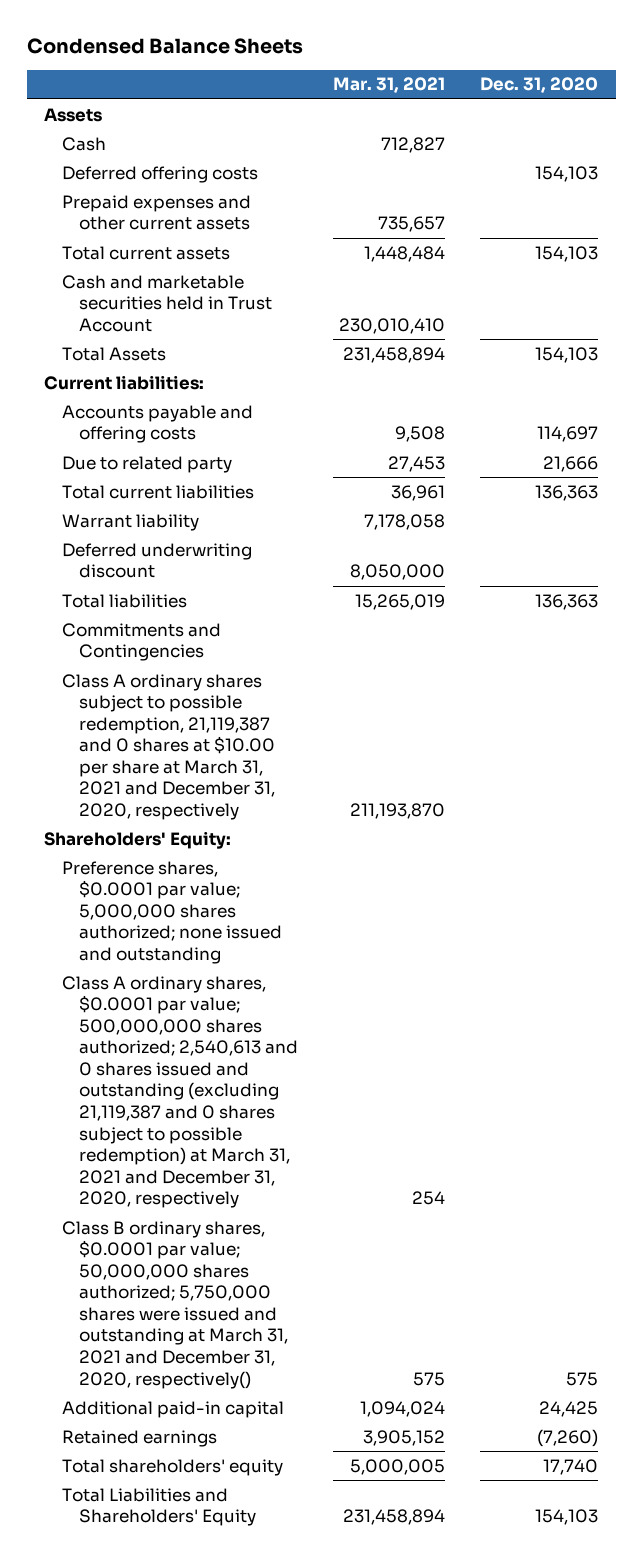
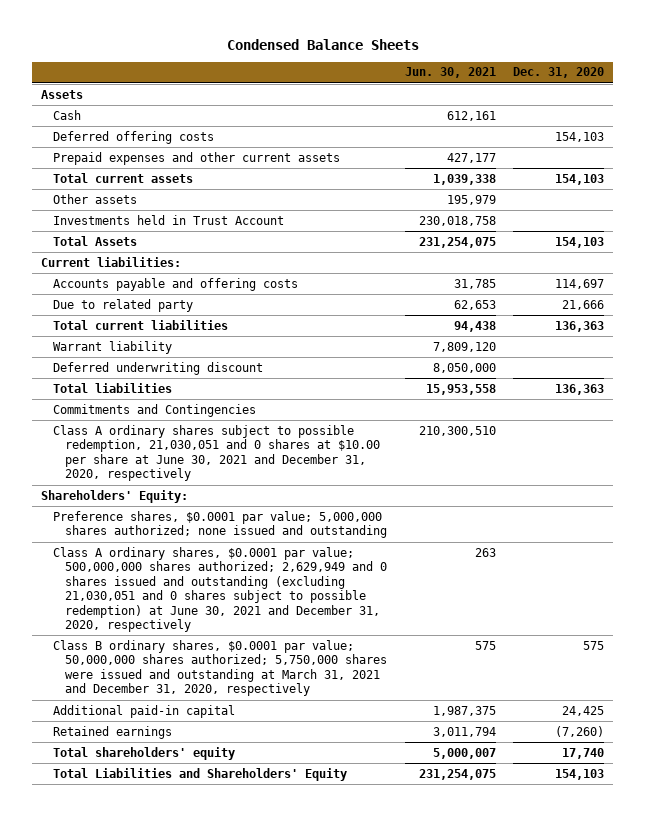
[333,77,446,94] Mar. 31, 2021 -> none
none -> [404,67,496,79] Jun. 30, 2021
none -> [52,193,137,204] Other assets
[61,274,273,332] Cash and marketable securities held in Trust Account -> [52,214,284,225] Investments held in Trust Account
[61,673,276,820] Class A ordinary shares subject to possible redemption, 21,119,387 and 0 shares at $10.00 per share at March 31, 2021 and December 31, 2020, respectively -> [52,424,381,482] Class A ordinary shares subject to possible redemption, 21,030,051 and 0 shares at $10.00 per share at June 30, 2021 and December 31, 2020, respectively
[61,975,299,1209] Class A ordinary shares, $0.0001 par value; 500,000,000 shares authorized; 2,540,613 and 0 shares issued and outstanding (excluding 21,119,387 and 0 shares subject to possible redemption) at March 31, 2021 and December 31, 2020, respectively -> [52,546,388,633] Class A ordinary shares, $0.0001 par value; 500,000,000 shares authorized; 2,629,949 and 0 shares issued and outstanding (excluding 21,030,051 and 0 shares subject to possible redemption) at June 30, 2021 and December 31, 2020, respectively
[61,1220,289,1389] Class B ordinary shares, $0.0001 par value; 50,000,000 shares authorized; 5,750,000 shares were issued and outstanding at March 31, 2021 and December 31, 2020, respectively() -> [52,639,388,697] Class B ordinary shares, $0.0001 par value; 50,000,000 shares authorized; 5,750,000 shares were issued and outstanding at March 31, 2021 and December 31, 2020, respectively

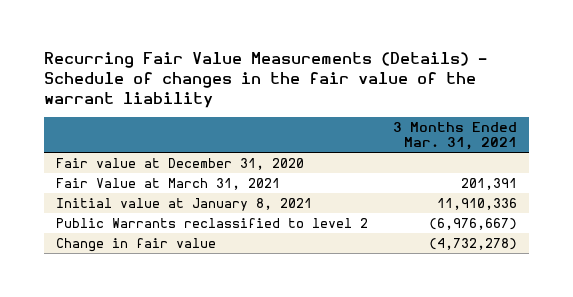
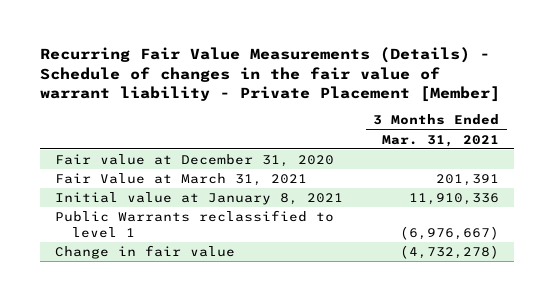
[43,51,487,108] Recurring Fair Value Measurements (Details) - Schedule of changes in the fair value of the warrant liability -> [40,47,501,103] Recurring Fair Value Measurements (Details) - Schedule of changes in the fair value of warrant liability - Private Placement [Member]
[56,218,369,229] Public Warrants reclassified to level 2 -> [55,209,335,239] Public Warrants reclassified to level 1

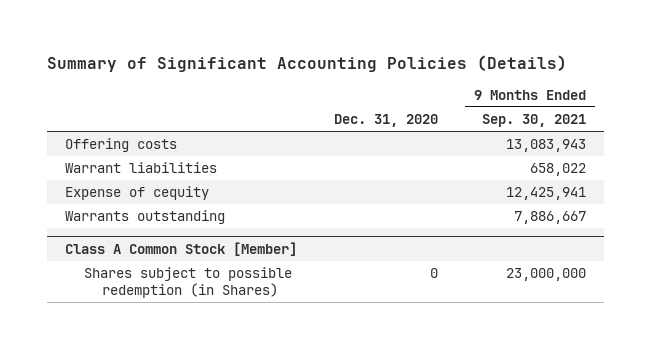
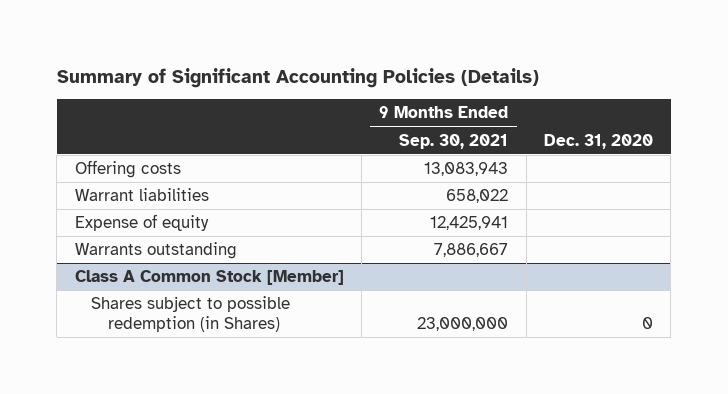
[65,186,210,201] Expense of cequity -> [74,214,209,232] Expense of equity

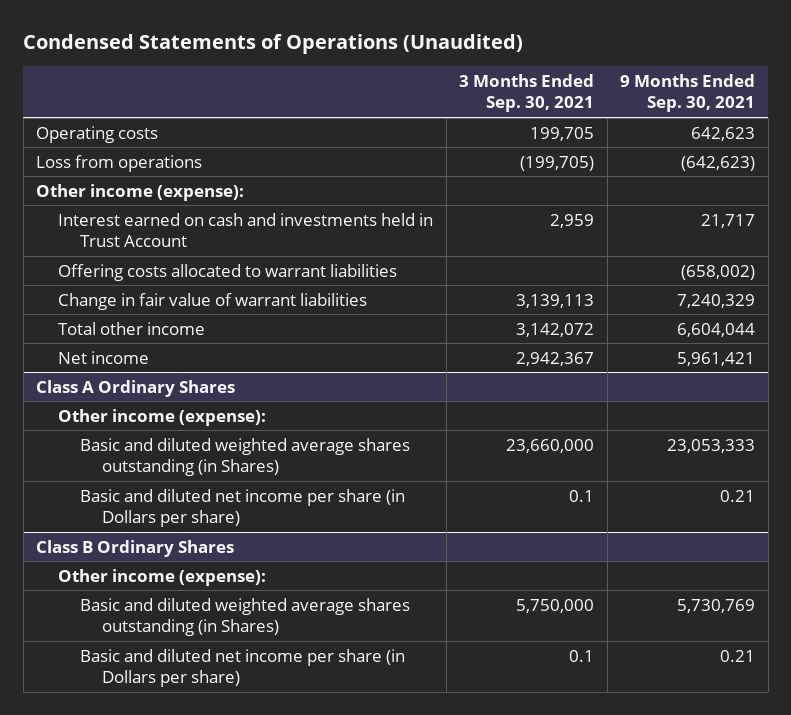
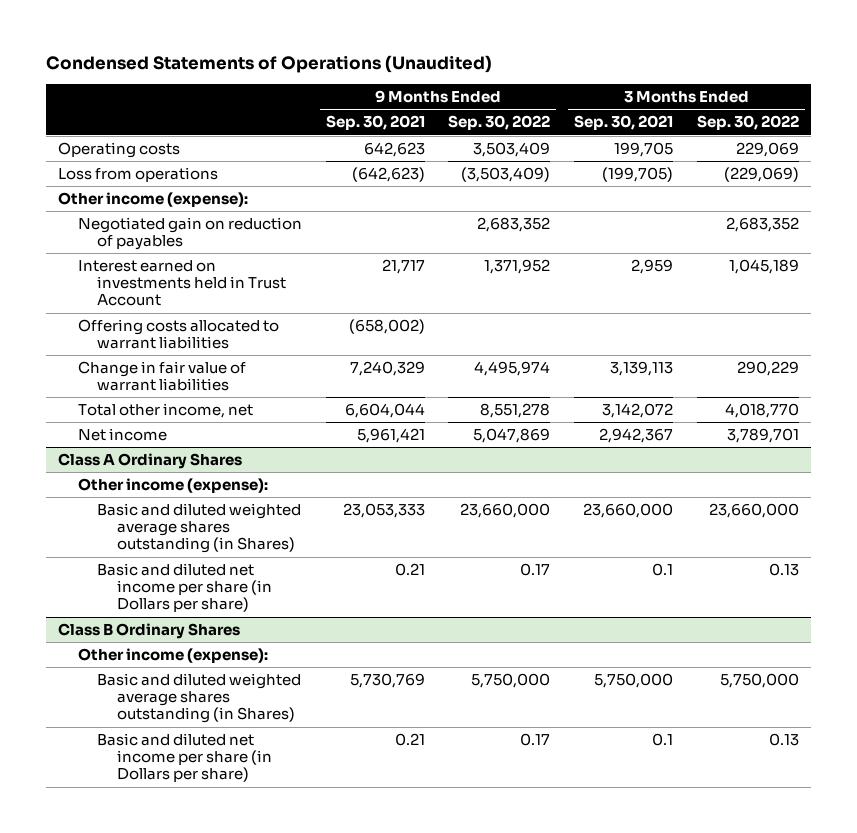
none -> [448,115,551,131] Sep. 30, 2022
none -> [697,115,800,131] Sep. 30, 2022
none -> [77,217,302,251] Negotiated gain on reduction of payables
[58,212,434,248] Interest earned on cash and investments held in Trust Account -> [77,260,287,307] Interest earned on investments held in Trust Account
[58,321,206,335] Total other income -> [77,403,253,419] Total other income, net

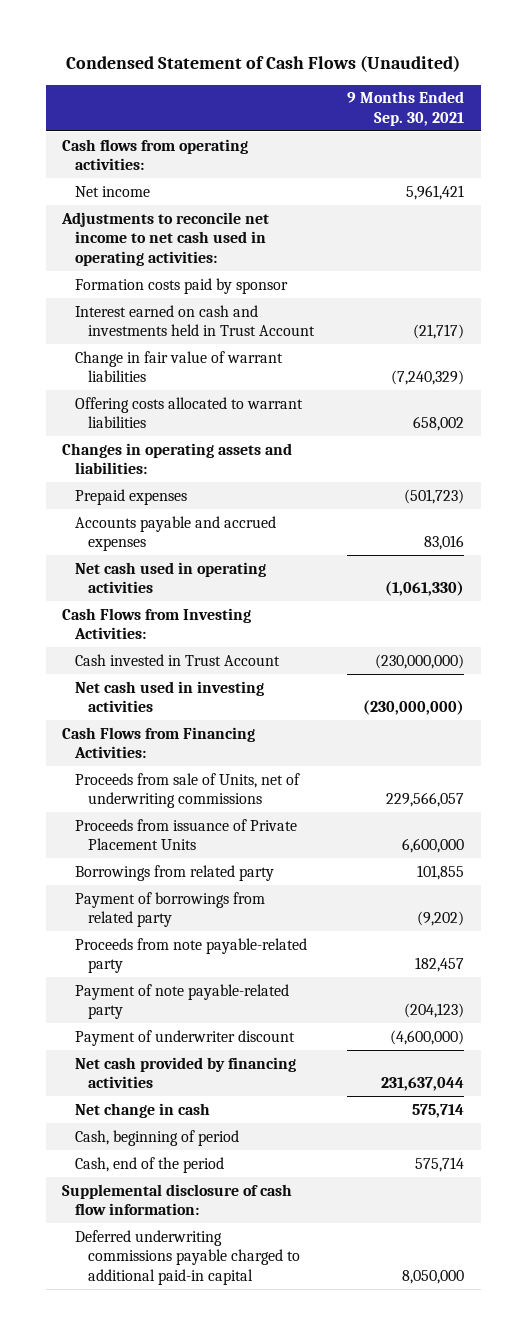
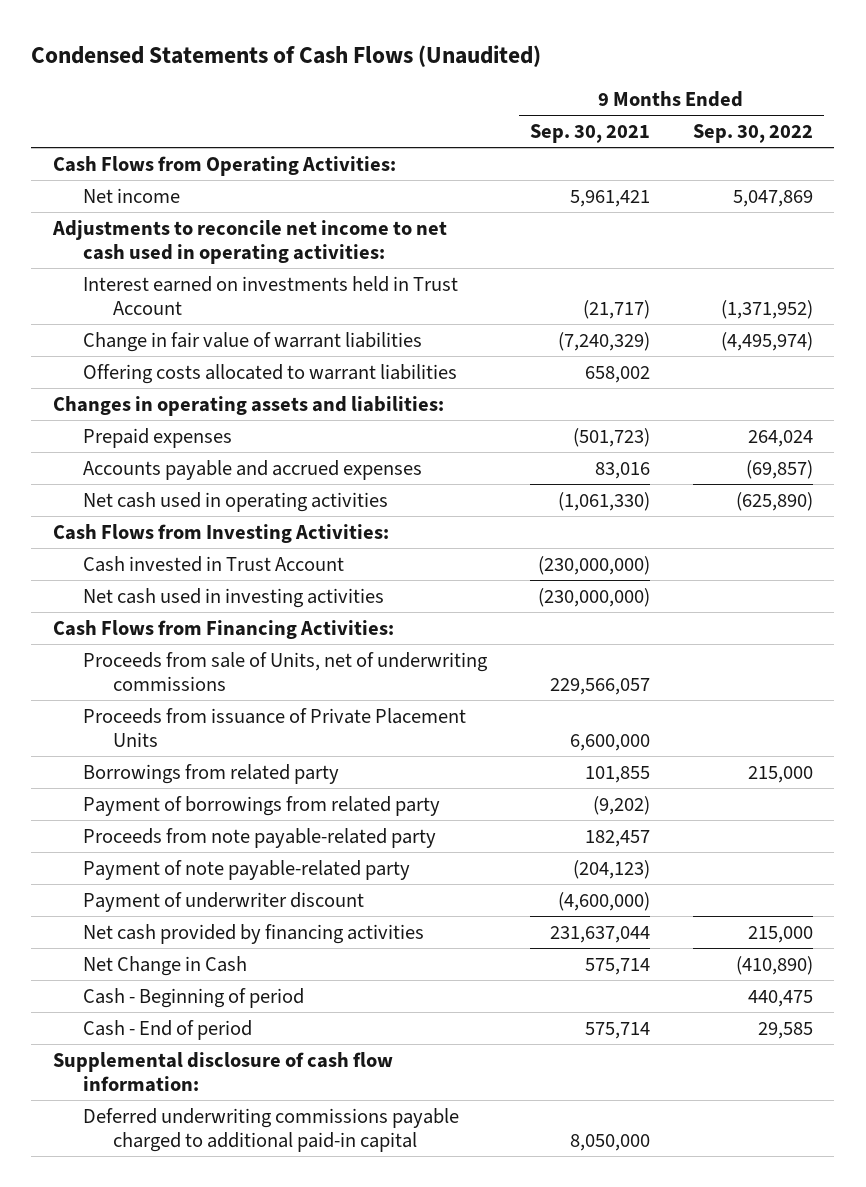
[66,55,461,73] Condensed Statement of Cash Flows (Unaudited) -> [31,44,542,67] Condensed Statements of Cash Flows (Unaudited)
none -> [692,123,813,143] Sep. 30, 2022
[62,138,249,171] Cash flows from operating activities: -> [52,155,396,176] Cash Flows from Operating Activities:
[75,277,289,294] Formation costs paid by sponsor -> none
[75,304,315,337] Interest earned on cash and investments held in Trust Account -> [82,275,458,315] Interest earned on investments held in Trust Account
[75,1102,211,1118] Net change in cash -> [82,955,247,976] Net Change in Cash
[75,1129,240,1146] Cash, beginning of period -> [82,987,304,1008] Cash - Beginning of period
[75,1156,225,1173] Cash, end of the period -> [82,1019,252,1040] Cash - End of period

